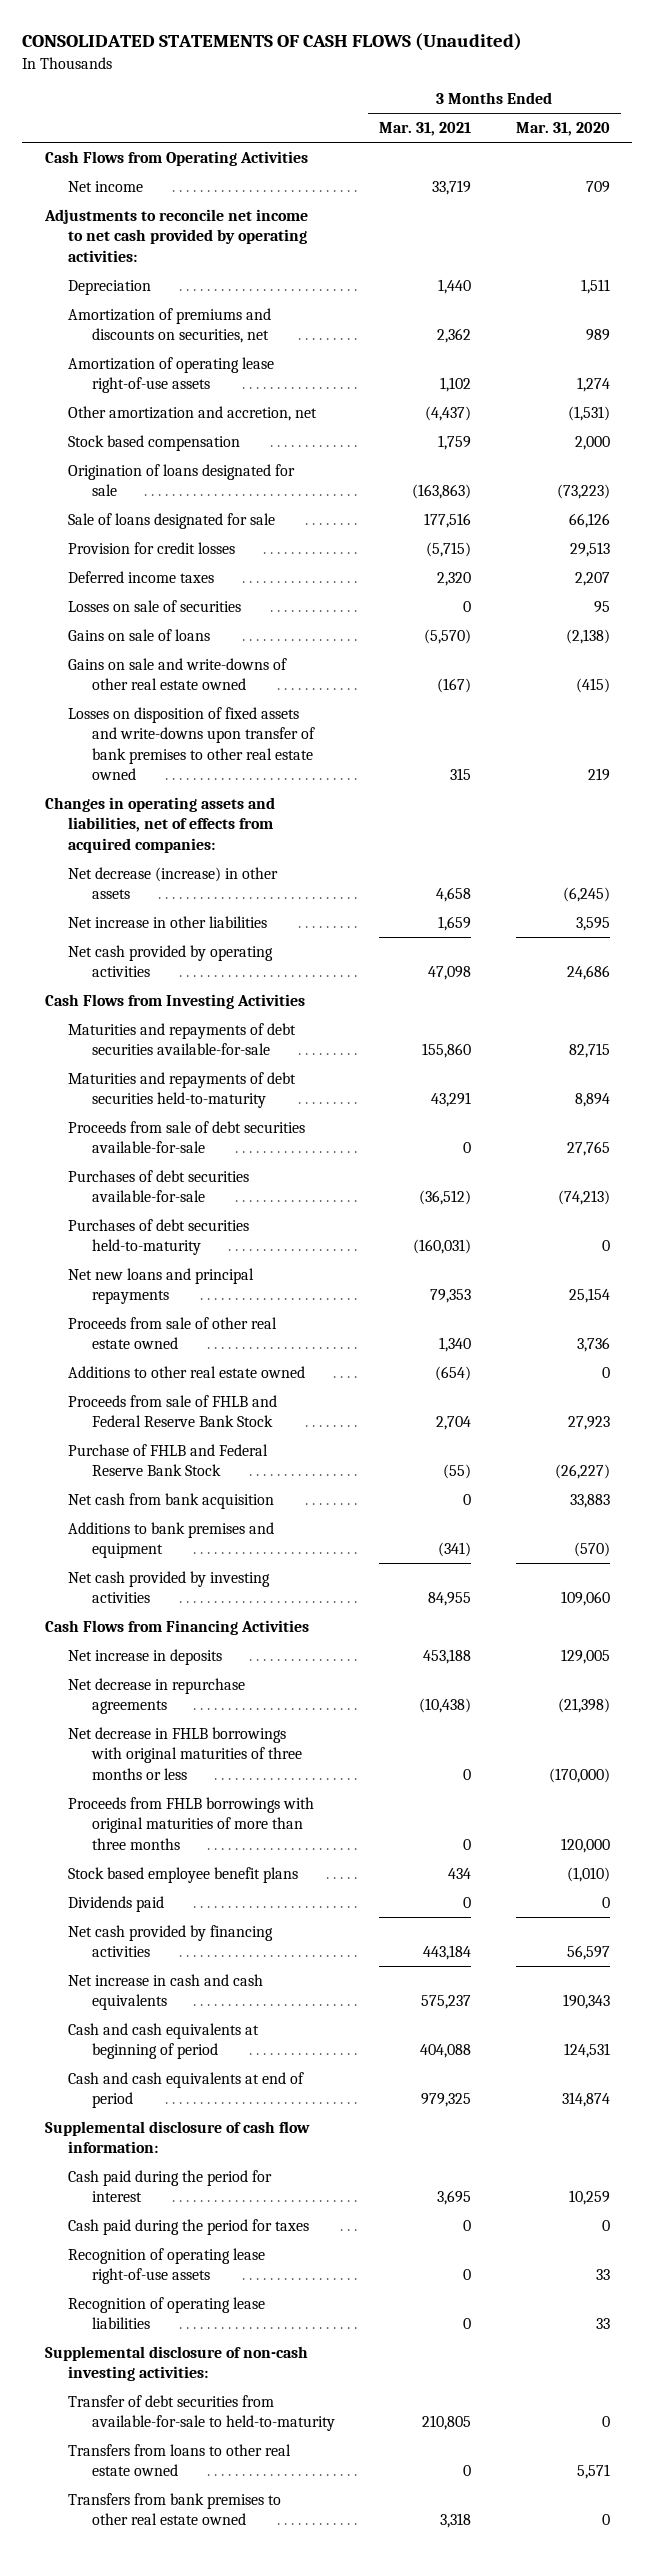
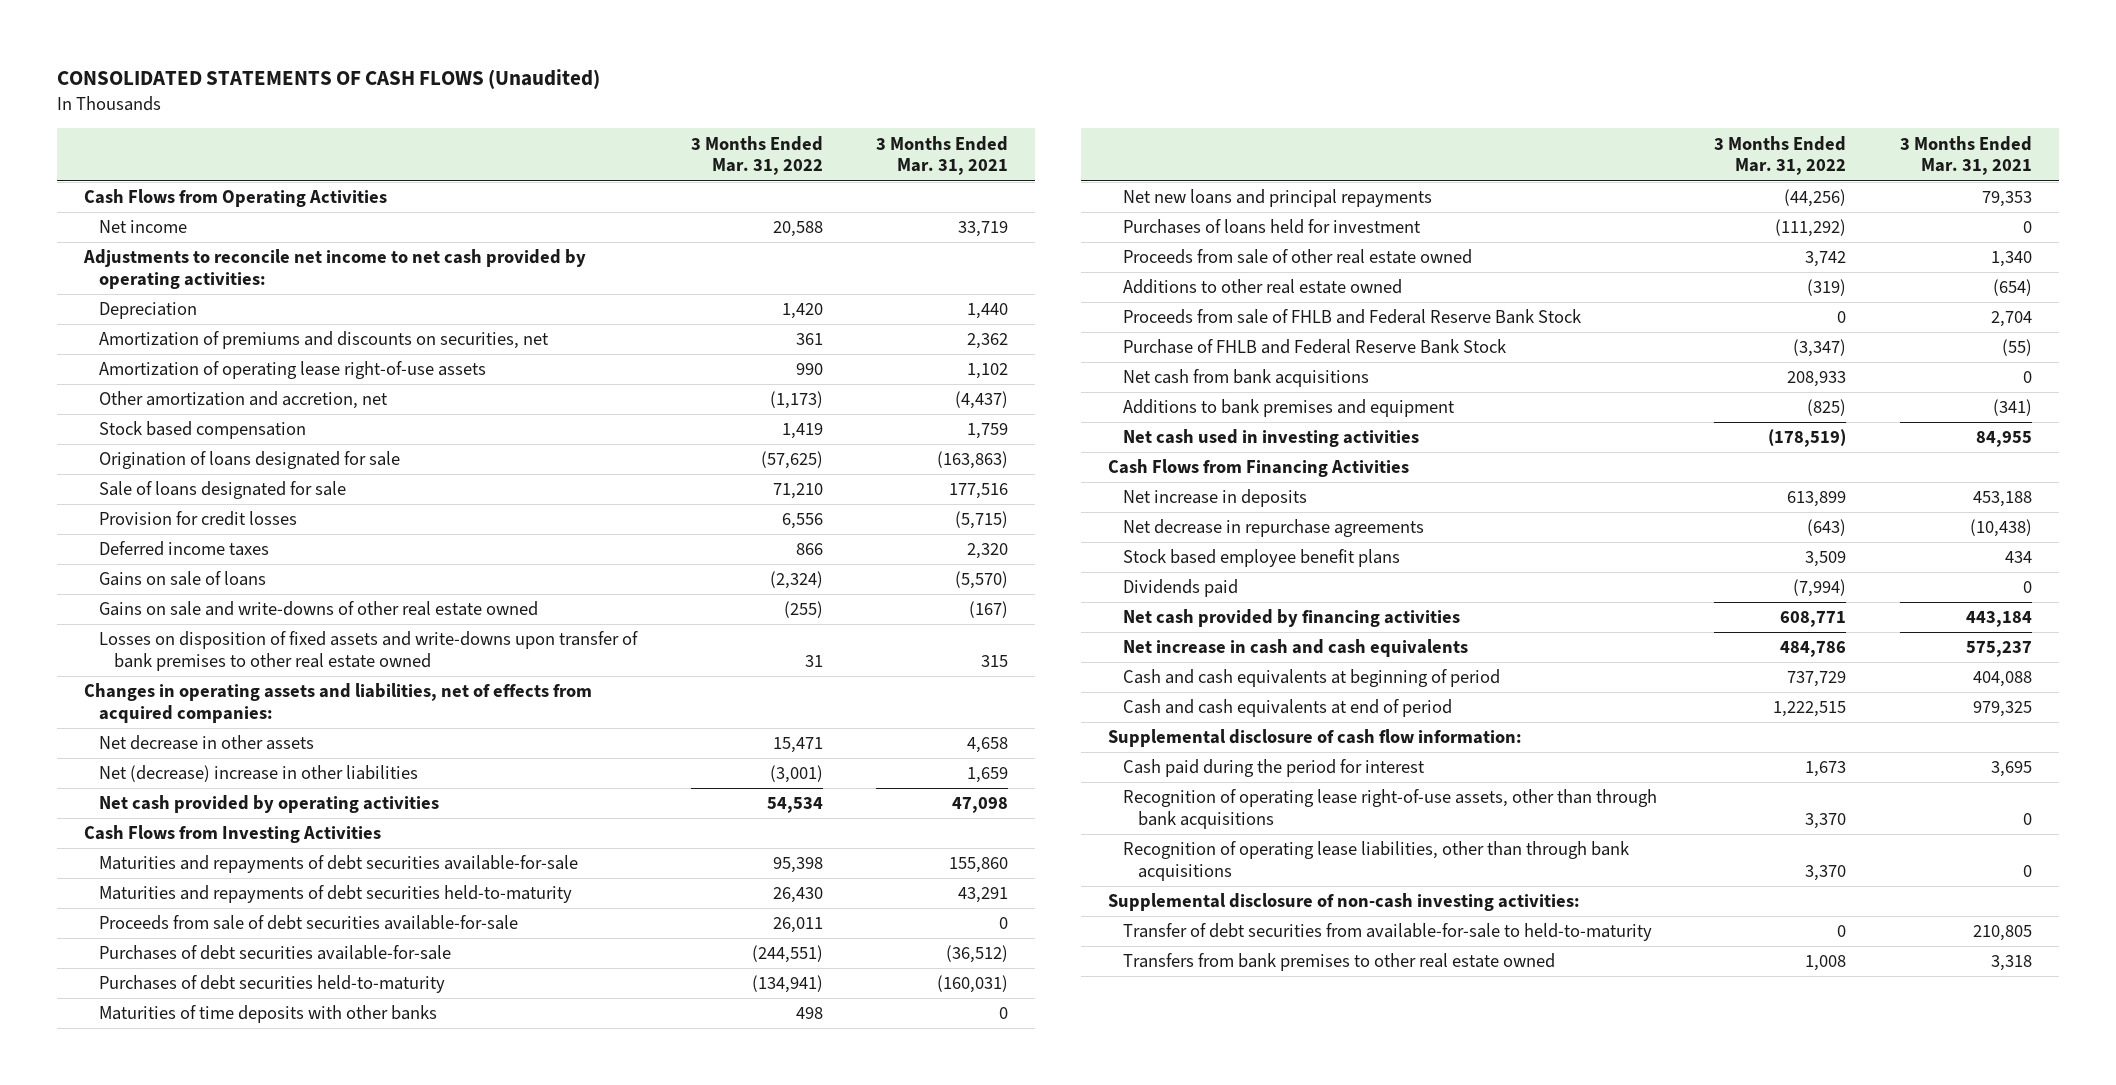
[515,122,610,137] Mar. 31, 2020 -> none
none -> [690,135,823,176] 3 Months Ended Mar. 31, 2022
[68,599,242,612] Losses on sale of securities -> none
[68,866,279,900] Net decrease (increase) in other assets -> [98,735,314,751] Net decrease in other assets
[68,915,268,928] Net increase in other liabilities -> [98,765,418,783] Net (decrease) increase in other liabilities
none -> [98,1005,437,1024] Maturities of time deposits with other banks
none -> [1122,219,1421,235] Purchases of loans held for investment
[68,1492,275,1509] Net cash from bank acquisition -> [1122,369,1369,388] Net cash from bank acquisitions
[68,1570,271,1604] Net cash provided by investing activities -> [1122,429,1419,448] Net cash used in investing activities
[68,1726,302,1780] Net decrease in FHLB borrowings with original maturities of three months or less -> none
[68,1796,315,1850] Proceeds from FHLB borrowings with original maturities of more than three months -> none
[68,2218,310,2235] Cash paid during the period for taxes -> none
[68,2247,266,2285] Recognition of operating lease right-of-use assets -> [1122,789,1657,830] Recognition of operating lease right-of-use assets, other than through bank acquisitions
[68,2296,266,2330] Recognition of operating lease liabilities -> [1122,841,1629,882] Recognition of operating lease liabilities, other than through bank acquisitions
[68,2443,292,2477] Transfers from loans to other real estate owned -> none

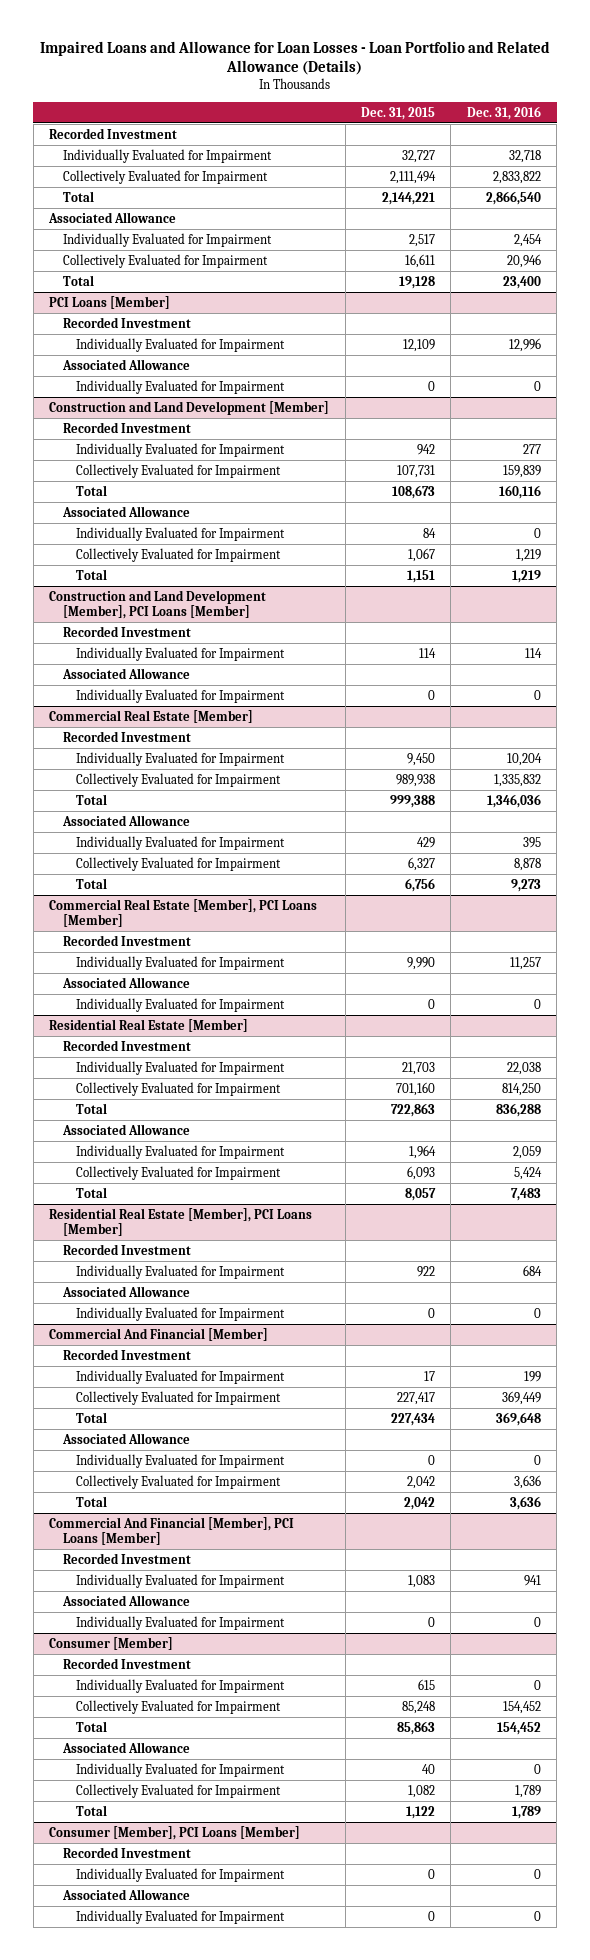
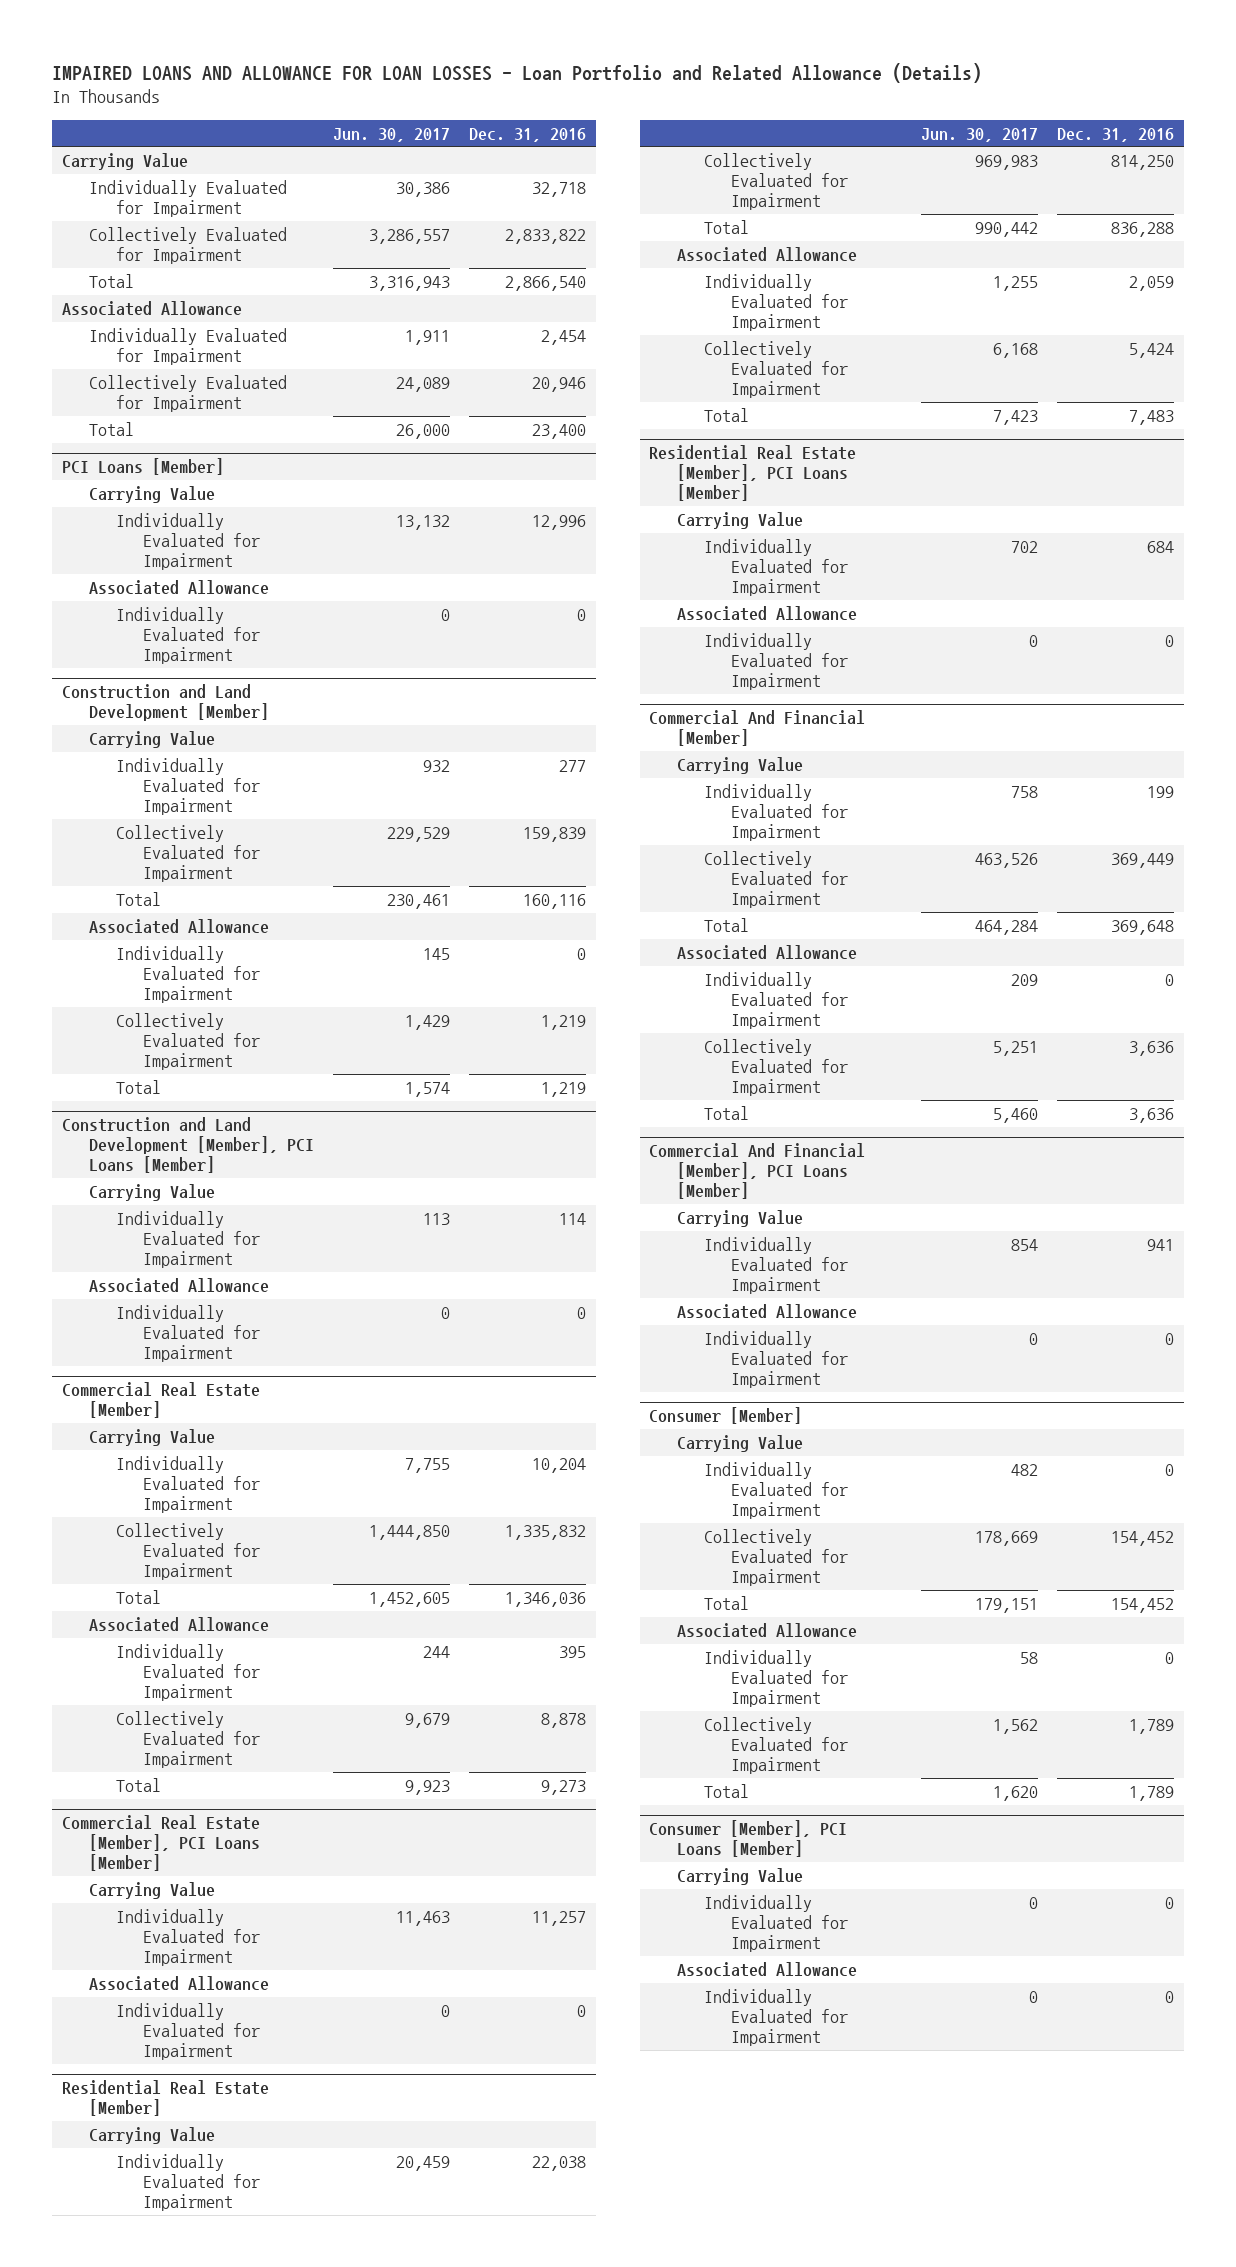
[39,40,550,76] Impaired Loans and Allowance for Loan Losses - Loan Portfolio and Related Allowance (Details) -> [51,62,982,83] IMPAIRED LOANS AND ALLOWANCE FOR LOAN LOSSES - Loan Portfolio and Related Allowance (Details)
[360,106,435,120] Dec. 31, 2015 -> none
none -> [333,127,451,142] Jun. 30, 2017
[49,127,178,139] Recorded Investment -> [61,152,188,170] Carrying Value
[62,316,191,328] Recorded Investment -> [88,485,215,503] Carrying Value
[62,421,191,433] Recorded Investment -> [88,730,215,748] Carrying Value
[62,625,191,637] Recorded Investment -> [88,1183,215,1201] Carrying Value
[62,730,191,742] Recorded Investment -> [88,1428,215,1446] Carrying Value
[62,934,191,946] Recorded Investment -> [88,1881,215,1899] Carrying Value
[62,1039,191,1051] Recorded Investment -> [88,2126,215,2144] Carrying Value
[62,1243,191,1255] Recorded Investment -> [676,511,803,529] Carrying Value
[62,1348,191,1360] Recorded Investment -> [676,756,803,774] Carrying Value
[62,1552,191,1564] Recorded Investment -> [676,1209,803,1227] Carrying Value
[62,1657,191,1669] Recorded Investment -> [676,1434,803,1452] Carrying Value
[62,1846,191,1858] Recorded Investment -> [676,1867,803,1885] Carrying Value

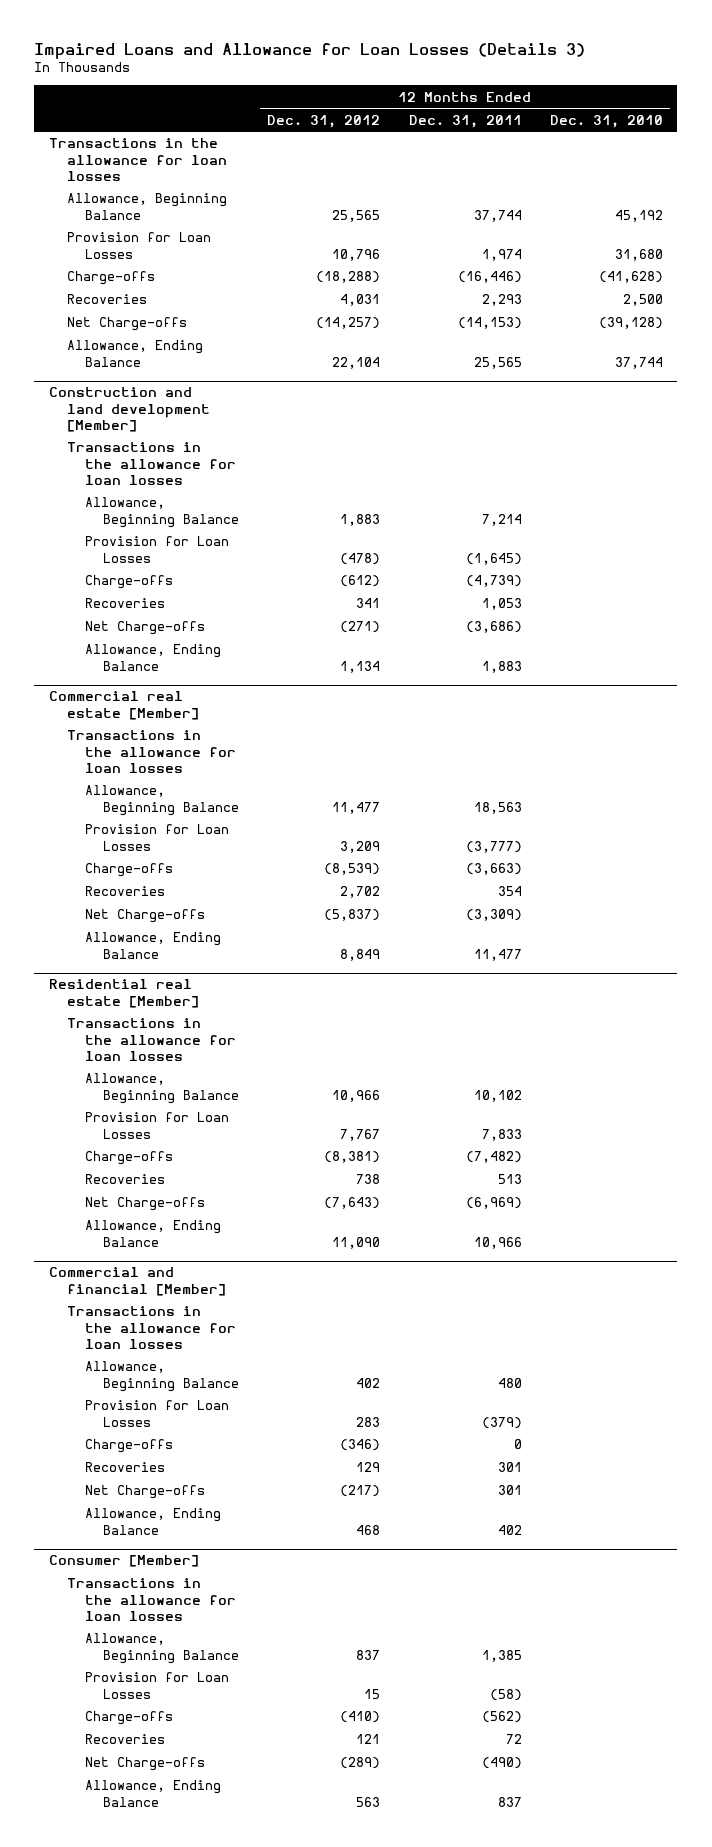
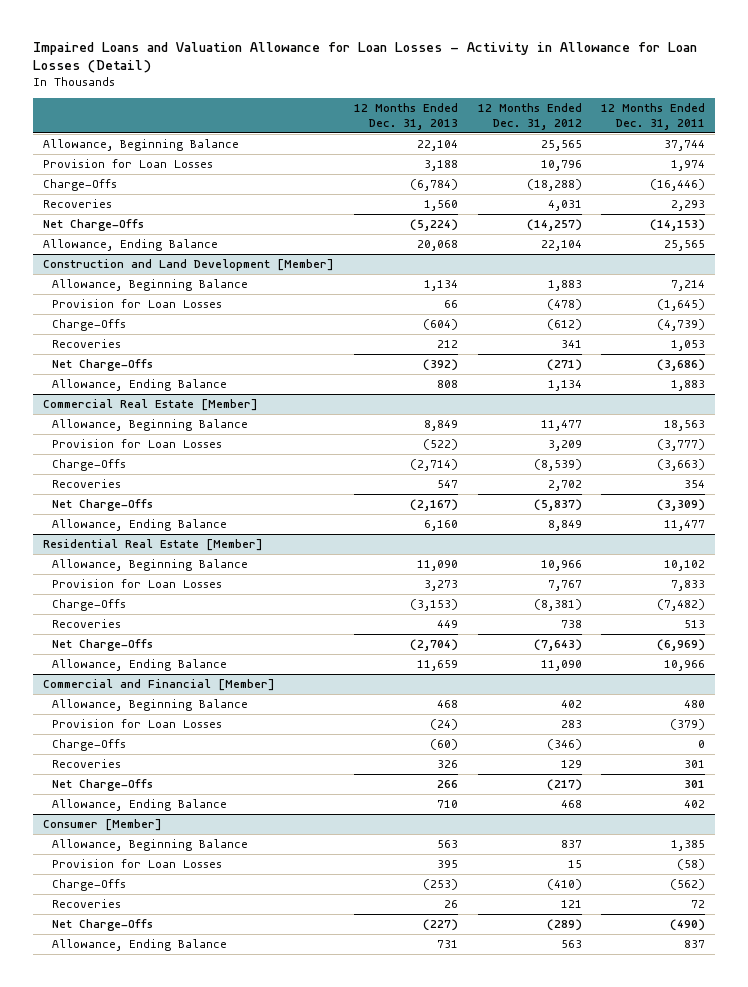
[34,42,586,59] Impaired Loans and Allowance for Loan Losses (Details 3) -> [33,41,698,74] Impaired Loans and Valuation Allowance for Loan Losses - Activity in Allowance for Loan Losses (Detail)
[550,114,664,128] Dec. 31, 2010 -> none
none -> [353,103,458,130] 12 Months Ended Dec. 31, 2013
[48,138,227,181] Transactions in the allowance for loan losses -> none
[66,271,155,286] Charge-offs -> [42,179,117,192] Charge-Offs
[66,317,187,332] Net Charge-offs -> [42,219,144,232] Net Charge-Offs
[66,442,236,485] Transactions in the allowance for loan losses -> none
[48,387,210,432] Construction and land development [Member] -> [42,259,334,272] Construction and Land Development [Member]
[84,575,173,590] Charge-offs -> [51,319,126,332] Charge-Offs
[84,621,205,636] Net Charge-offs -> [51,359,153,372] Net Charge-Offs
[66,730,236,773] Transactions in the allowance for loan losses -> none
[48,691,199,720] Commercial real estate [Member] -> [42,399,258,412] Commercial Real Estate [Member]
[84,863,173,878] Charge-offs -> [51,459,126,472] Charge-Offs
[84,909,205,924] Net Charge-offs -> [51,499,153,512] Net Charge-Offs
[66,1018,236,1061] Transactions in the allowance for loan losses -> none
[48,979,199,1008] Residential real estate [Member] -> [42,539,263,552] Residential Real Estate [Member]
[84,1151,173,1166] Charge-offs -> [51,599,126,612] Charge-Offs
[84,1197,205,1212] Net Charge-offs -> [51,639,153,652] Net Charge-Offs
[66,1306,236,1349] Transactions in the allowance for loan losses -> none
[48,1267,226,1296] Commercial and financial [Member] -> [42,679,275,692] Commercial and Financial [Member]
[84,1439,173,1454] Charge-offs -> [51,739,126,752] Charge-Offs
[84,1485,205,1500] Net Charge-offs -> [51,779,153,792] Net Charge-Offs
[66,1578,236,1621] Transactions in the allowance for loan losses -> none
[84,1711,173,1726] Charge-offs -> [51,879,126,892] Charge-Offs
[84,1757,205,1772] Net Charge-offs -> [51,919,153,932] Net Charge-Offs

